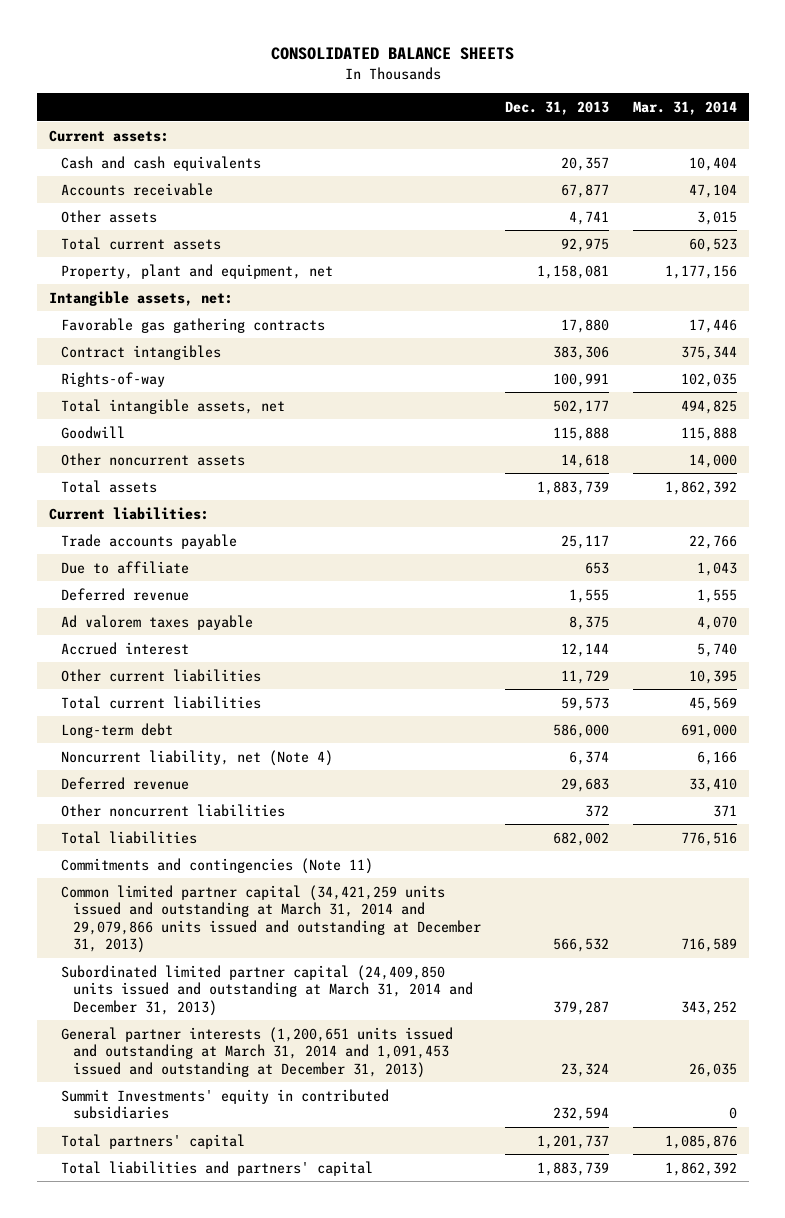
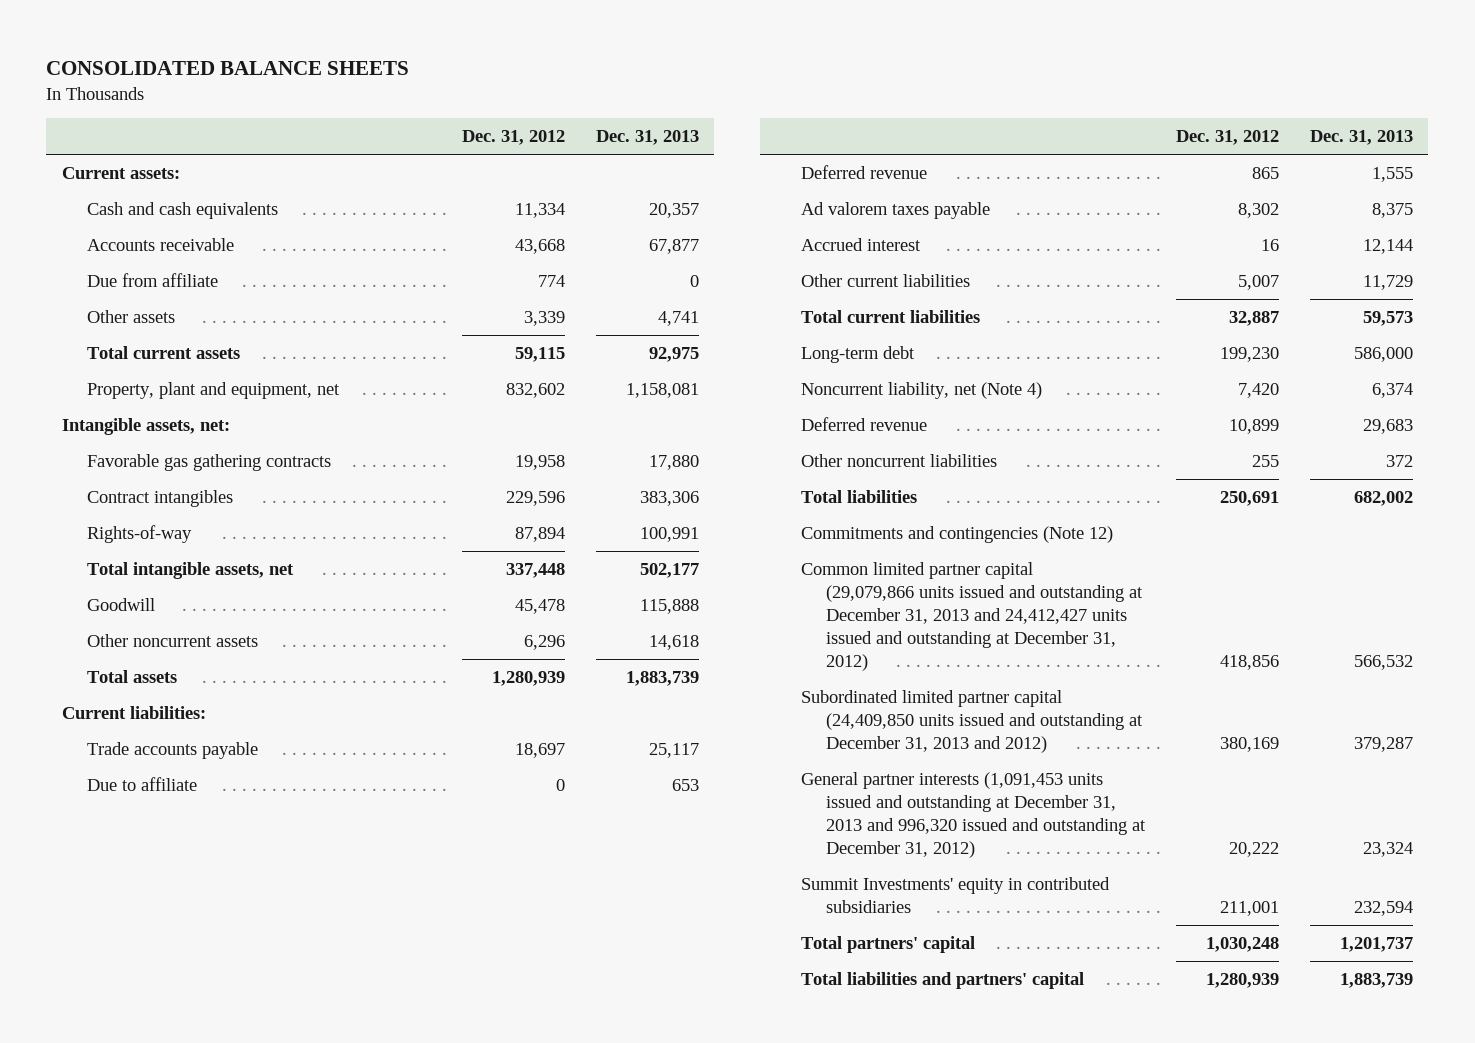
[632,101,737,116] Mar. 31, 2014 -> none
none -> [462,130,566,146] Dec. 31, 2012
none -> [87,273,219,288] Due from affiliate
[60,857,373,874] Commitments and contingencies (Note 11) -> [801,526,1114,544] Commitments and contingencies (Note 12)
[60,884,481,954] Common limited partner capital (34,421,259 units issued and outstanding at March 31, 2014 and 29,079,866 units issued and outstanding at December 31, 2013) -> [801,562,1144,671] Common limited partner capital (29,079,866 units issued and outstanding at December 31, 2013 and 24,412,427 units issued and outstanding at December 31, 2012)
[60,964,473,1016] Subordinated limited partner capital (24,409,850 units issued and outstanding at March 31, 2014 and December 31, 2013) -> [801,690,1144,753] Subordinated limited partner capital (24,409,850 units issued and outstanding at December 31, 2013 and 2012)
[60,1026,453,1078] General partner interests (1,200,651 units issued and outstanding at March 31, 2014 and 1,091,453 issued and outstanding at December 31, 2013) -> [801,772,1147,858] General partner interests (1,091,453 units issued and outstanding at December 31, 2013 and 996,320 issued and outstanding at December 31, 2012)

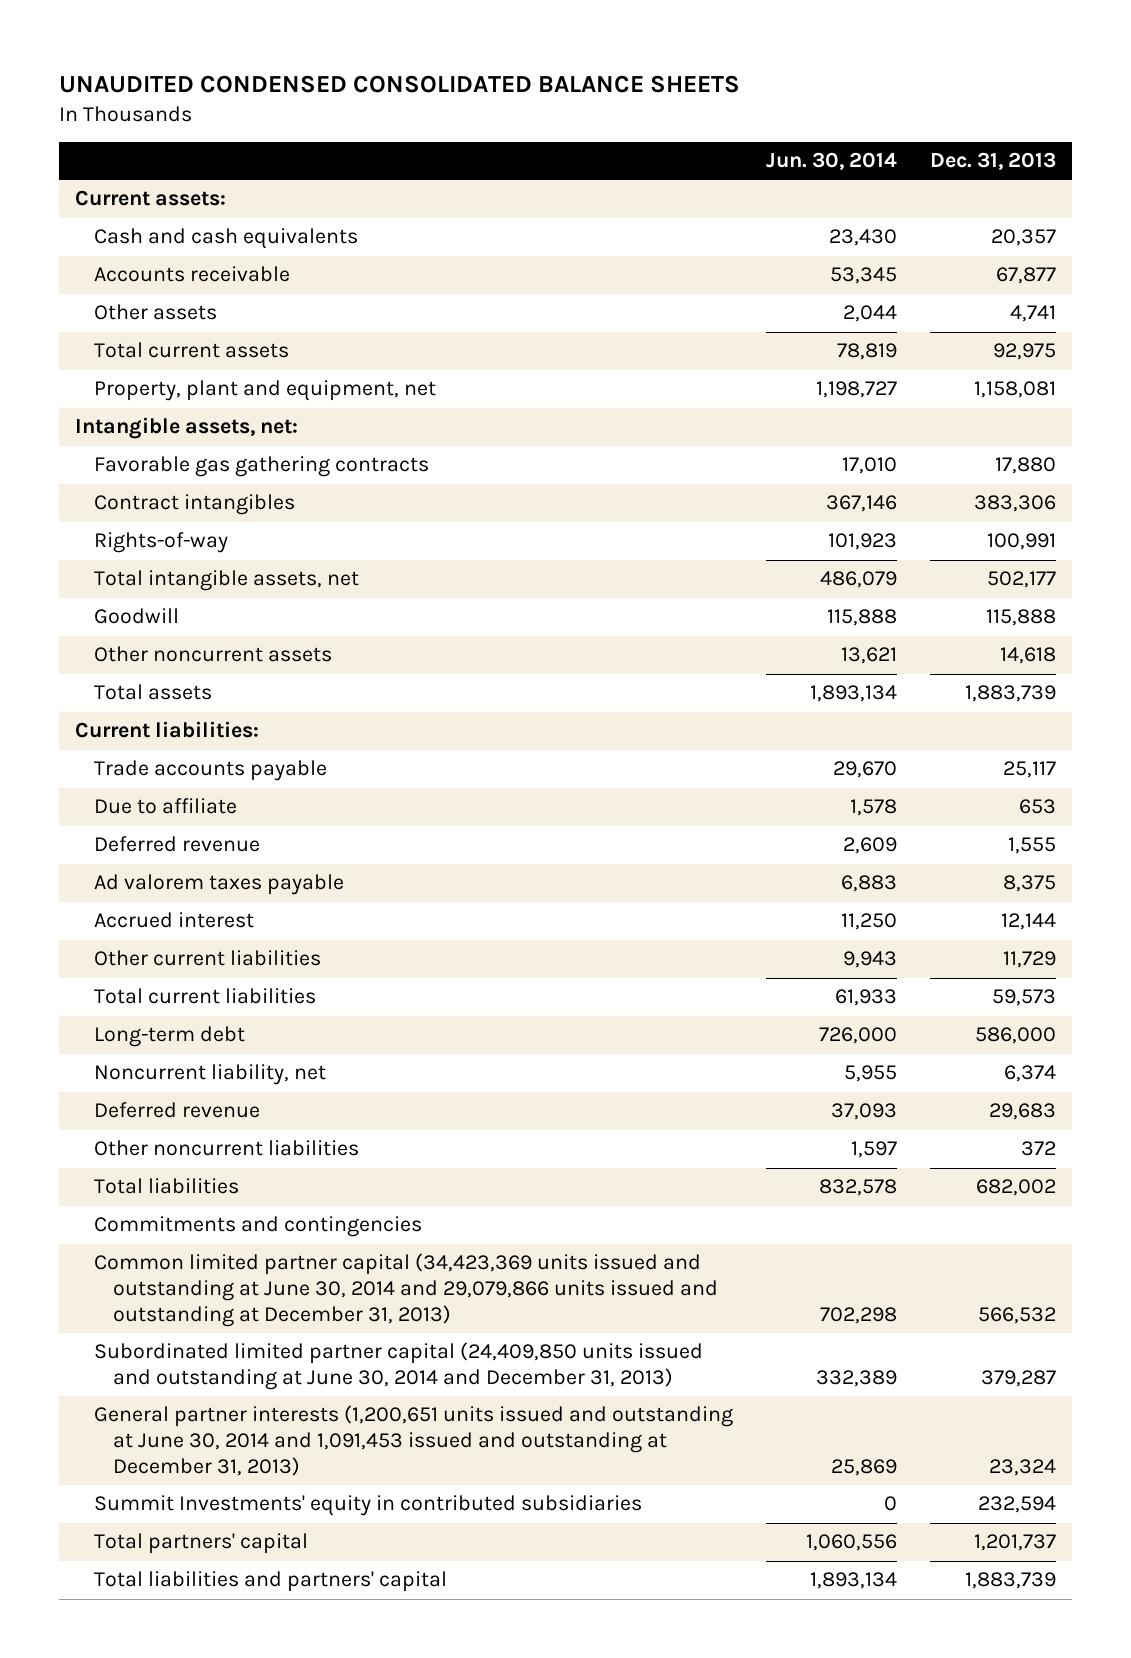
[46,60,410,75] CONSOLIDATED BALANCE SHEETS -> [58,74,740,93] UNAUDITED CONDENSED CONSOLIDATED BALANCE SHEETS
[462,130,566,146] Dec. 31, 2012 -> none
none -> [765,152,897,171] Jun. 30, 2014
[87,273,219,288] Due from affiliate -> none
[801,382,1043,400] Noncurrent liability, net (Note 4) -> [93,1064,326,1086] Noncurrent liability, net
[801,526,1114,544] Commitments and contingencies (Note 12) -> [93,1216,422,1238] Commitments and contingencies
[801,562,1144,671] Common limited partner capital (29,079,866 units issued and outstanding at December 31, 2013 and 24,412,427 units issued and outstanding at December 31, 2012) -> [93,1253,718,1328] Common limited partner capital (34,423,369 units issued and outstanding at June 30, 2014 and 29,079,866 units issued and outstanding at December 31, 2013)
[801,690,1144,753] Subordinated limited partner capital (24,409,850 units issued and outstanding at December 31, 2013 and 2012) -> [93,1342,703,1391] Subordinated limited partner capital (24,409,850 units issued and outstanding at June 30, 2014 and December 31, 2013)
[801,772,1147,858] General partner interests (1,091,453 units issued and outstanding at December 31, 2013 and 996,320 issued and outstanding at December 31, 2012) -> [93,1405,733,1477] General partner interests (1,200,651 units issued and outstanding at June 30, 2014 and 1,091,453 issued and outstanding at December 31, 2013)

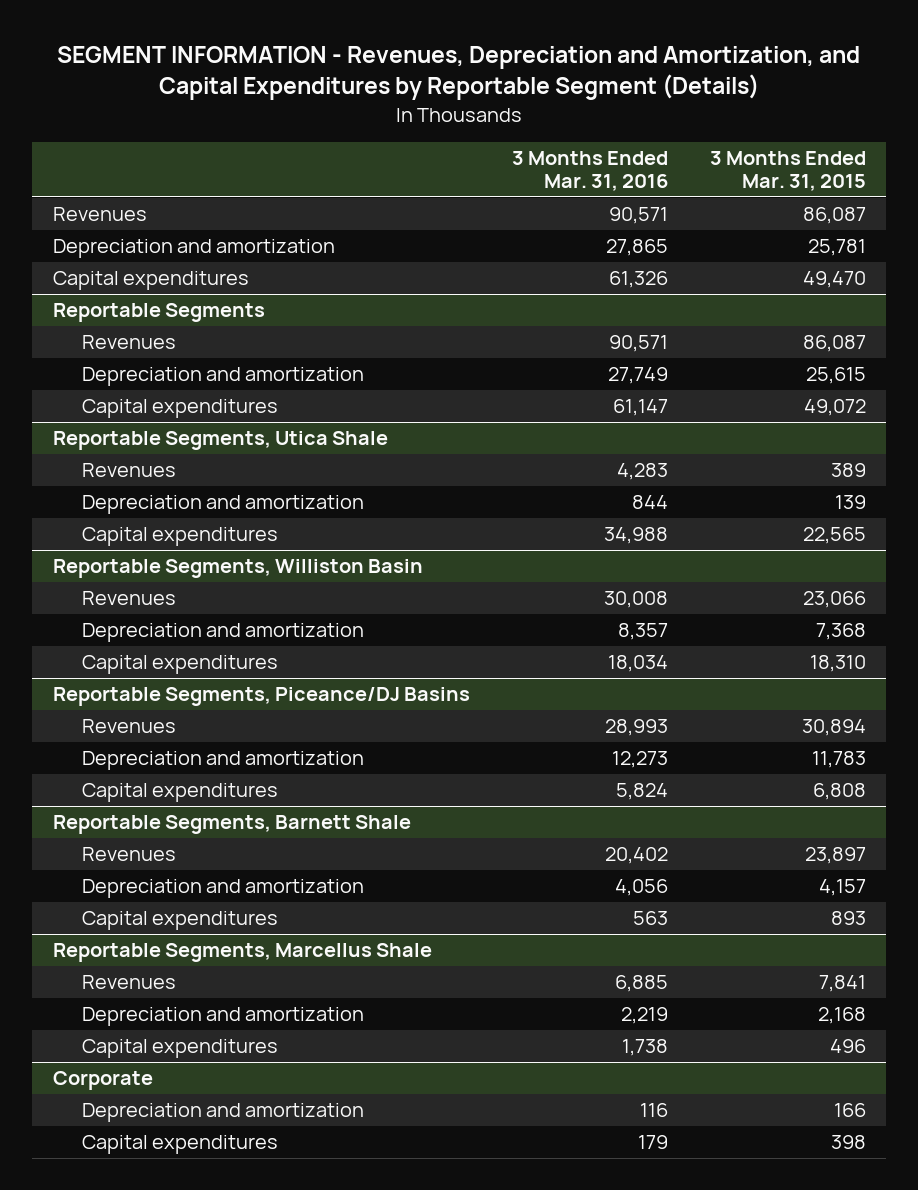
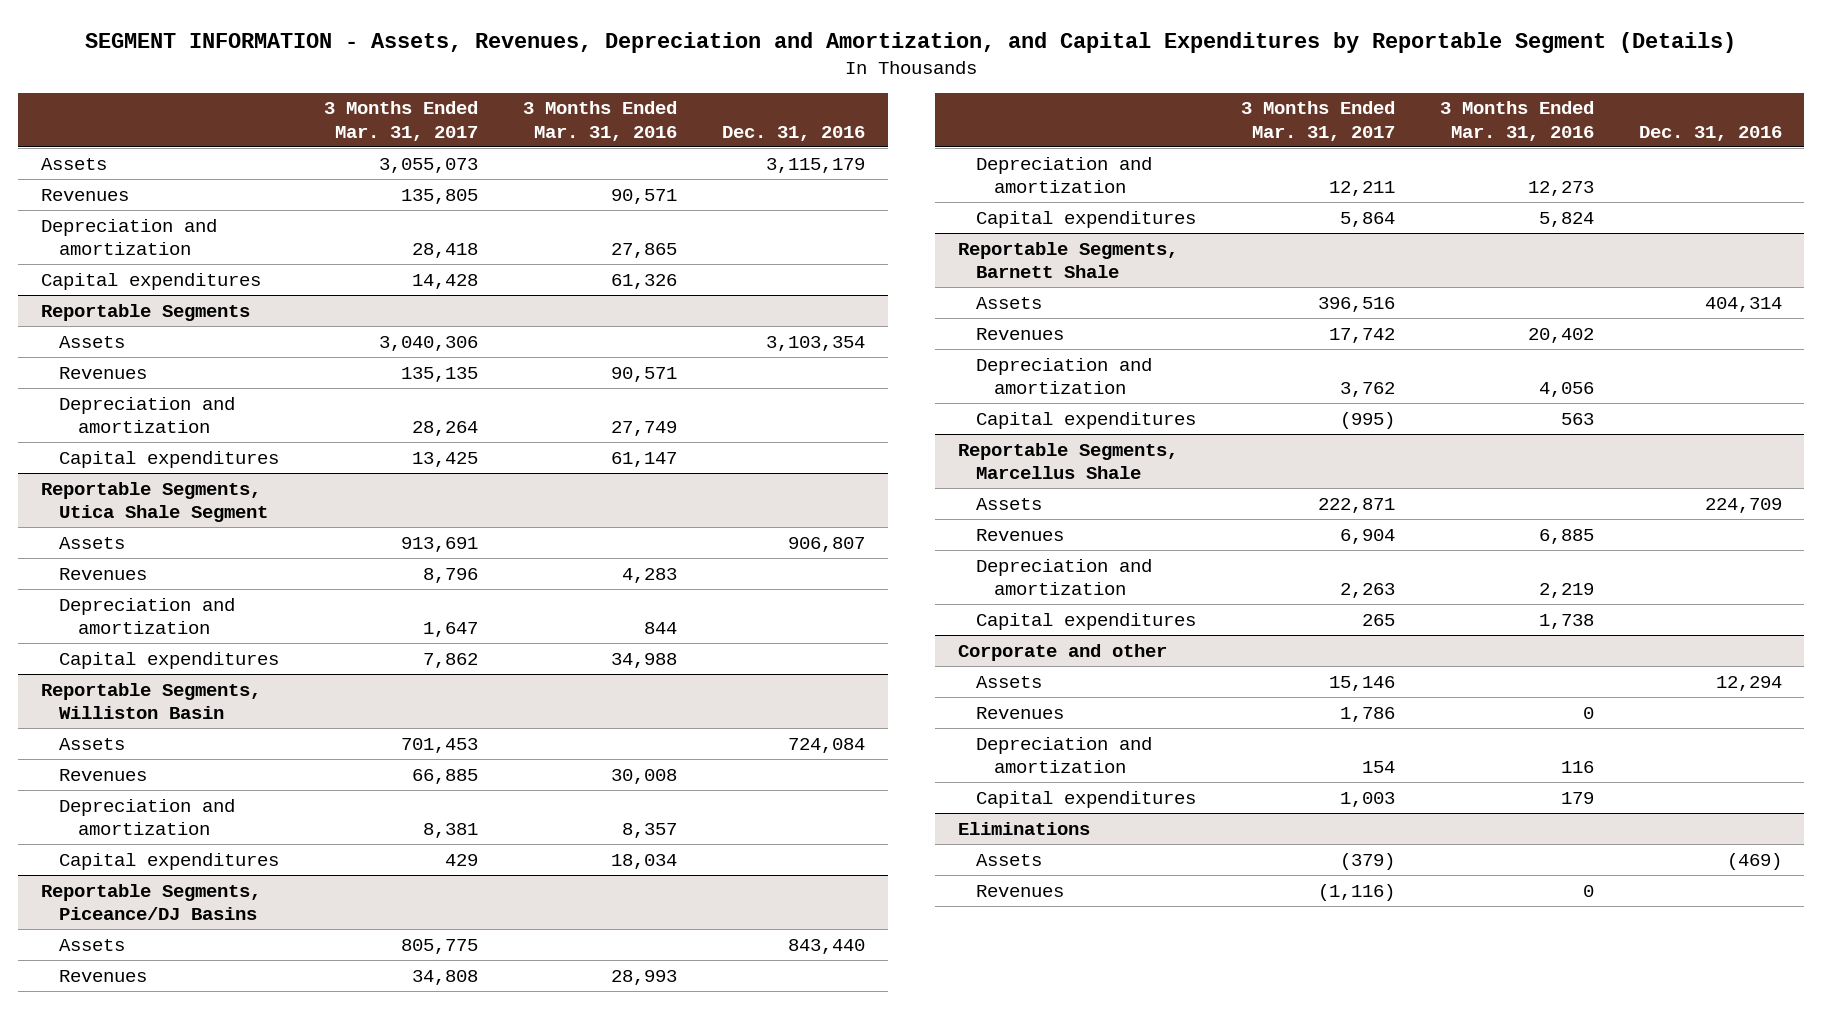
[57,46,861,101] SEGMENT INFORMATION - Revenues, Depreciation and Amortization, and Capital Expenditures by Reportable Segment (Details) -> [85,31,1737,53] SEGMENT INFORMATION - Assets, Revenues, Depreciation and Amortization, and Capital Expenditures by Reportable Segment (Details)
[709,150,866,192] 3 Months Ended Mar. 31, 2015 -> none
none -> [324,101,479,141] 3 Months Ended Mar. 31, 2017
none -> [722,125,866,141] Dec. 31, 2016
none -> [40,157,107,170] Assets
none -> [59,335,126,348] Assets
[52,431,388,451] Reportable Segments, Utica Shale -> [40,481,269,523] Reportable Segments, Utica Shale Segment
none -> [59,536,126,549] Assets
none -> [59,737,126,750] Assets
none -> [59,938,126,951] Assets
none -> [975,296,1042,309] Assets
none -> [975,497,1042,510] Assets
[52,1071,153,1091] Corporate -> [957,643,1167,661] Corporate and other
none -> [975,675,1042,688] Assets
none -> [975,706,1064,719] Revenues
none -> [957,821,1090,835] Eliminations
none -> [975,853,1042,866] Assets
none -> [975,884,1064,897] Revenues

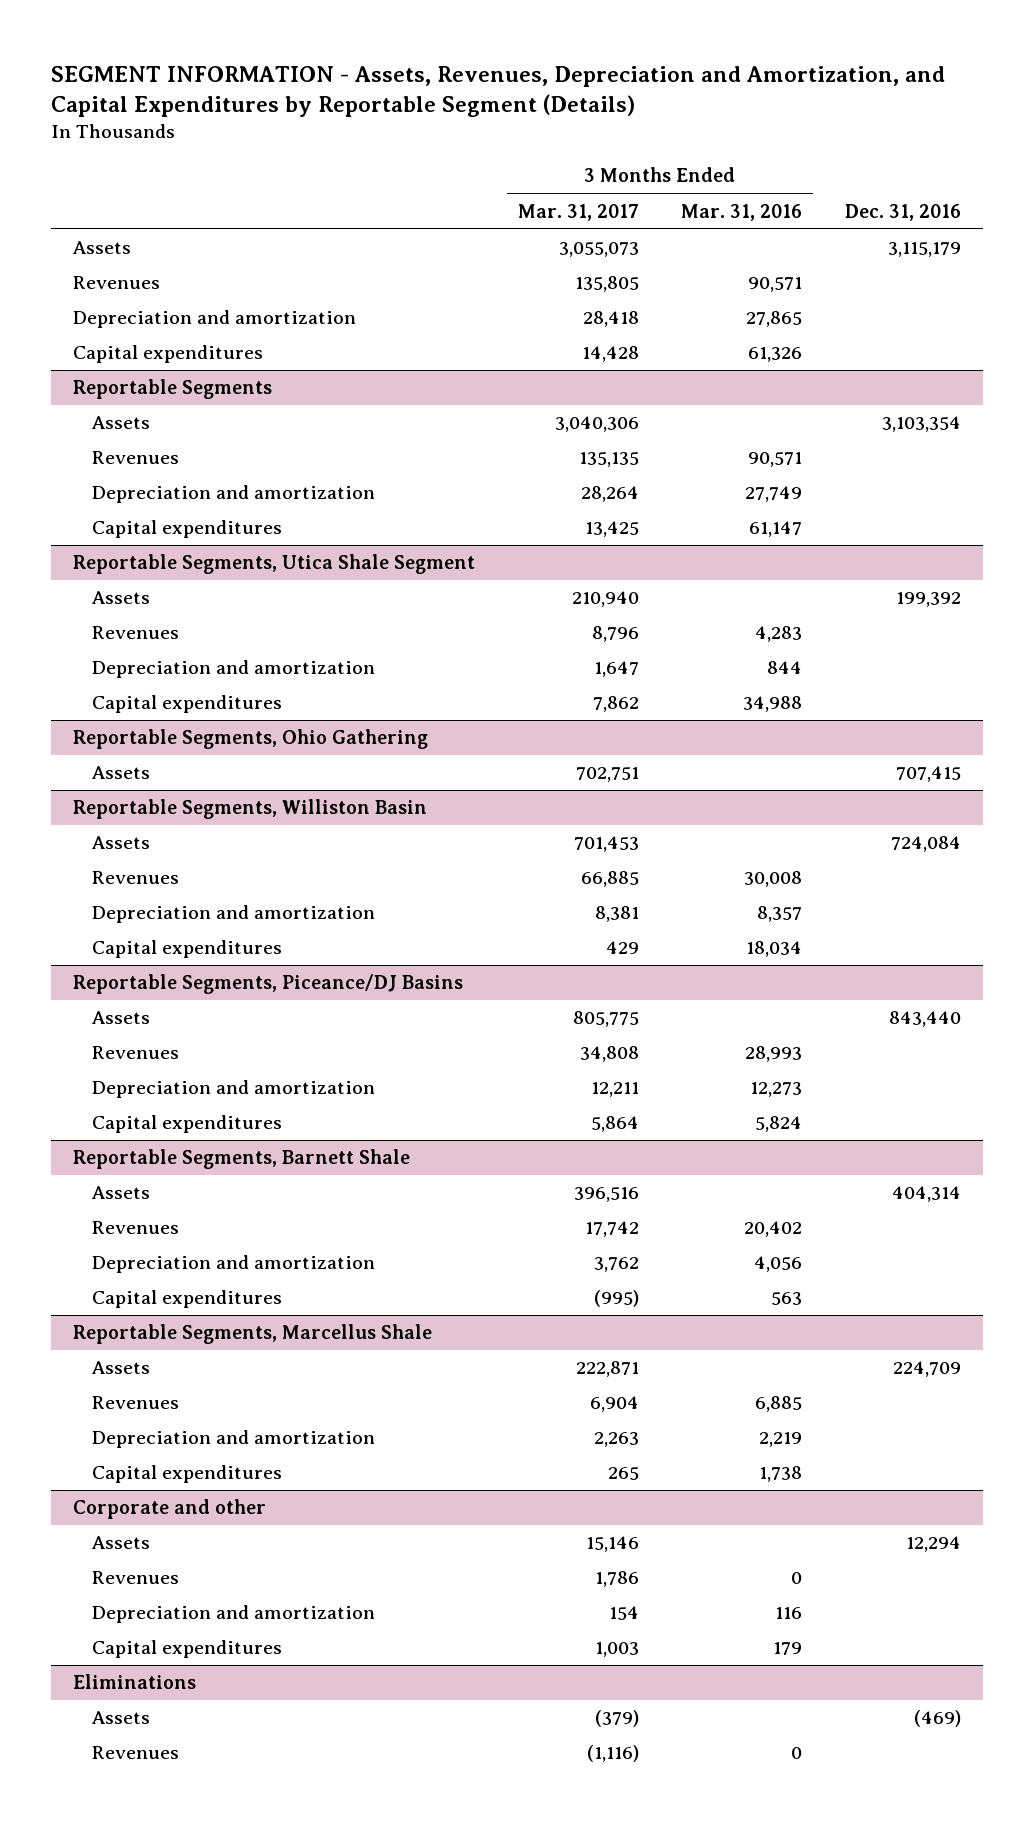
[401,536,479,552] 913,691 -> [571,591,639,608] 210,940
[788,536,866,552] 906,807 -> [896,592,962,608] 199,392
none -> [72,729,428,750] Reportable Segments, Ohio Gathering
none -> [91,766,150,780] Assets

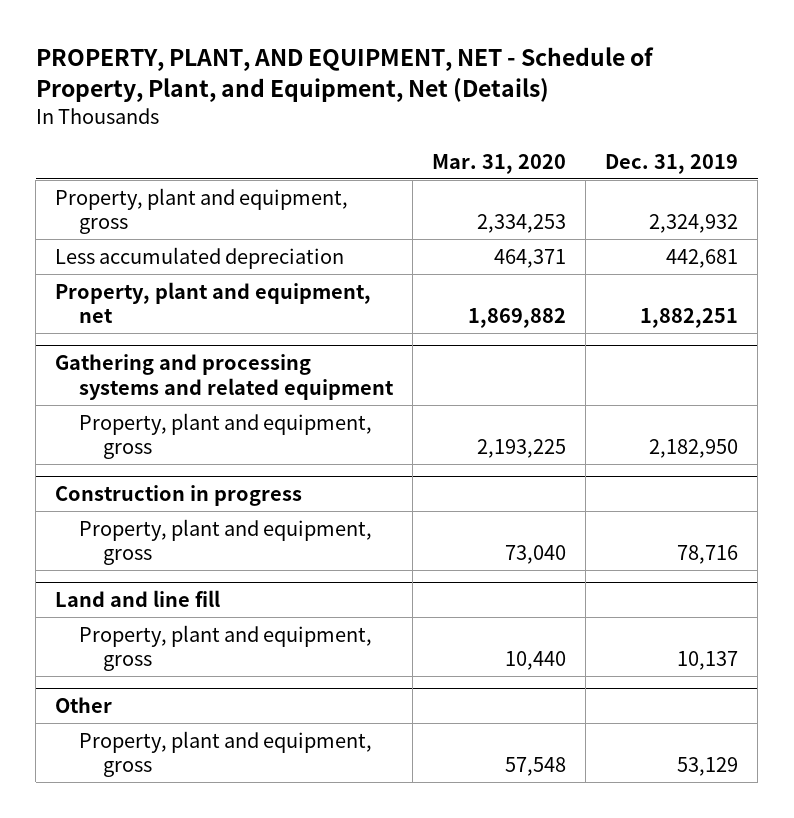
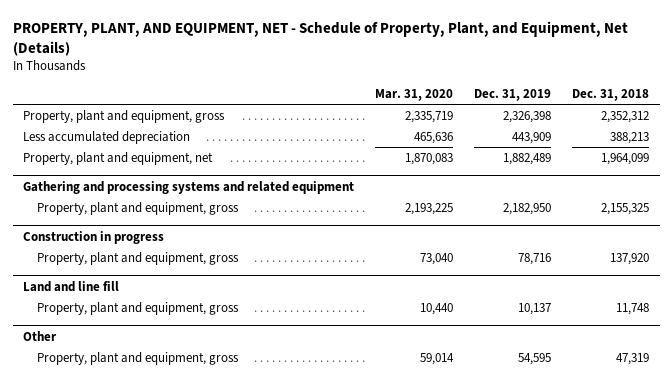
none -> [572,88,650,101] Dec. 31, 2018
[477,214,567,234] 2,334,253 -> [405,110,454,123] 2,335,719
[649,214,739,234] 2,324,932 -> [503,110,552,123] 2,326,398
[494,248,567,268] 464,371 -> [414,131,454,144] 465,636
[666,248,739,268] 442,681 -> [512,131,552,144] 443,909
[468,308,567,329] 1,869,882 -> [405,152,454,165] 1,870,083
[640,308,739,329] 1,882,251 -> [503,152,552,165] 1,882,489
[505,757,567,777] 57,548 -> [420,352,455,365] 59,014
[677,757,739,777] 53,129 -> [518,352,552,365] 54,595

